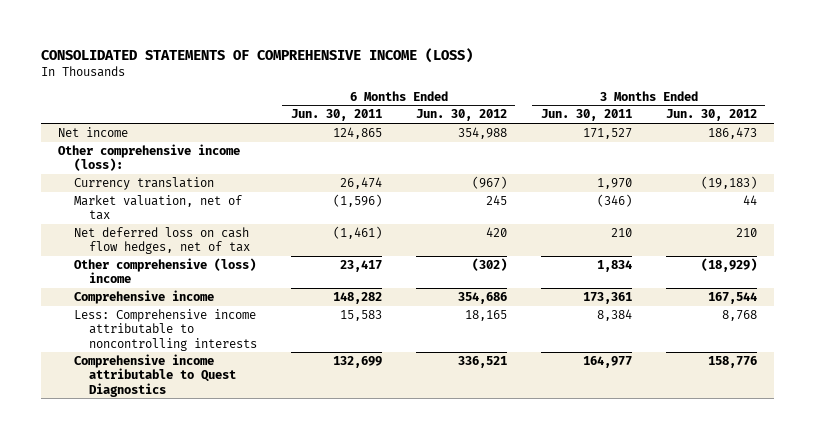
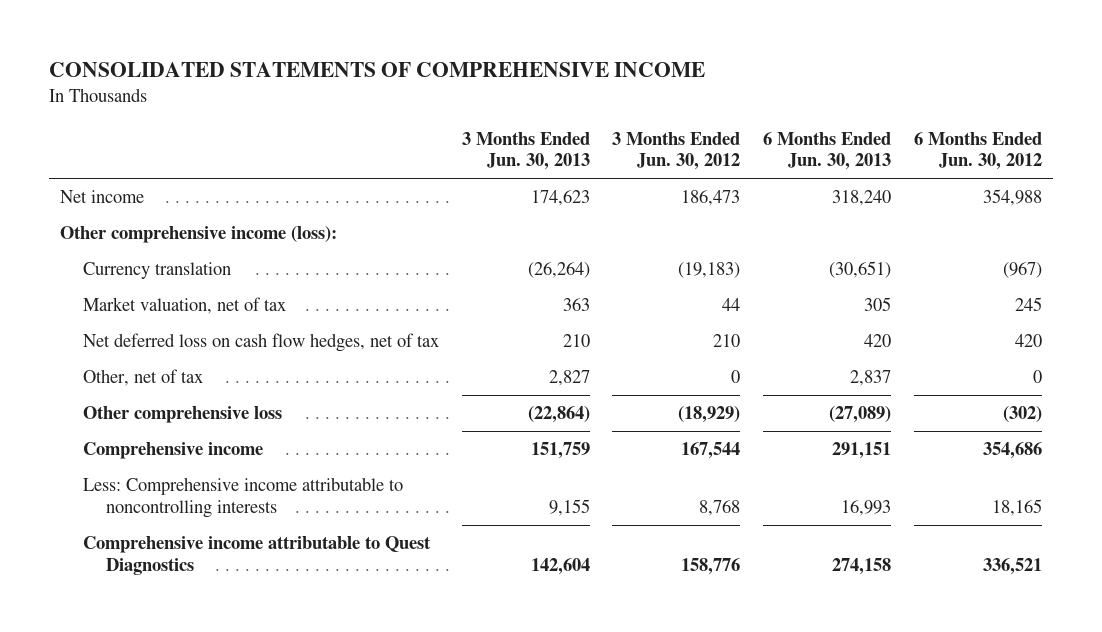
[41,47,474,63] CONSOLIDATED STATEMENTS OF COMPREHENSIVE INCOME (LOSS) -> [48,62,705,78] CONSOLIDATED STATEMENTS OF COMPREHENSIVE INCOME
[290,109,382,122] Jun. 30, 2011 -> none
[540,109,632,122] Jun. 30, 2011 -> none
none -> [461,131,590,171] 3 Months Ended Jun. 30, 2013
none -> [762,131,891,171] 6 Months Ended Jun. 30, 2013
none -> [82,369,203,387] Other, net of tax
[73,257,256,284] Other comprehensive (loss) income -> [82,406,282,424] Other comprehensive loss

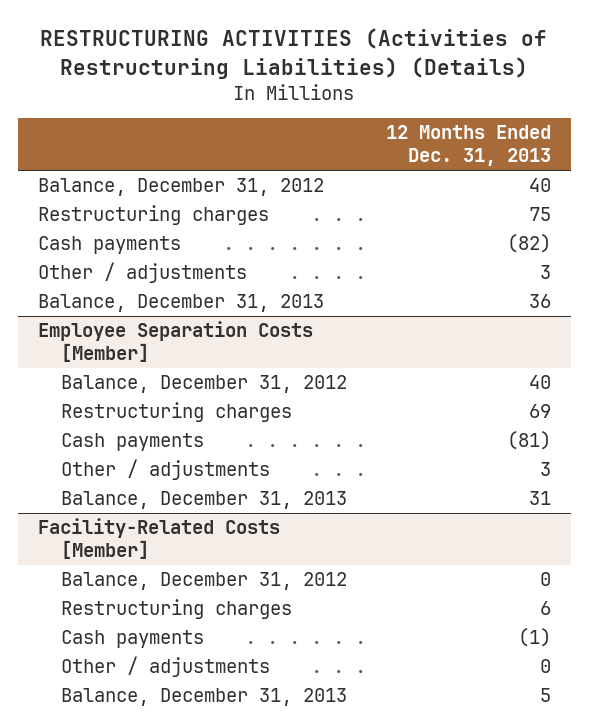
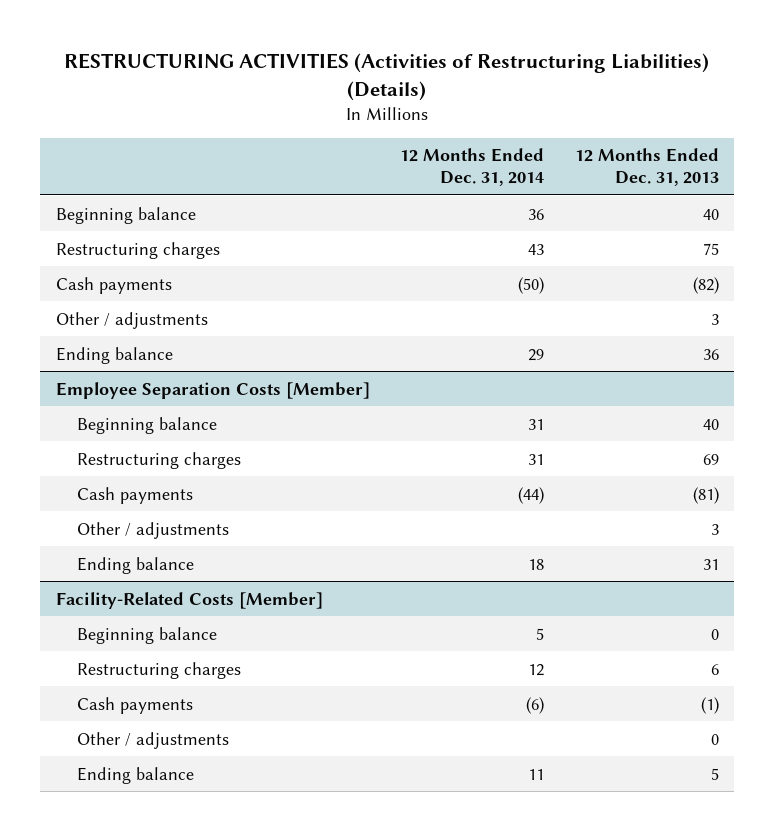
none -> [400,148,545,186] 12 Months Ended Dec. 31, 2014
[37,178,324,197] Balance, December 31, 2012 -> [55,206,196,224] Beginning balance
[37,294,324,313] Balance, December 31, 2013 -> [55,346,173,364] Ending balance
[60,375,347,394] Balance, December 31, 2012 -> [77,416,218,434] Beginning balance
[60,491,347,510] Balance, December 31, 2013 -> [77,556,195,574] Ending balance
[60,572,347,591] Balance, December 31, 2012 -> [77,626,218,644] Beginning balance
[60,688,347,707] Balance, December 31, 2013 -> [77,766,195,784] Ending balance

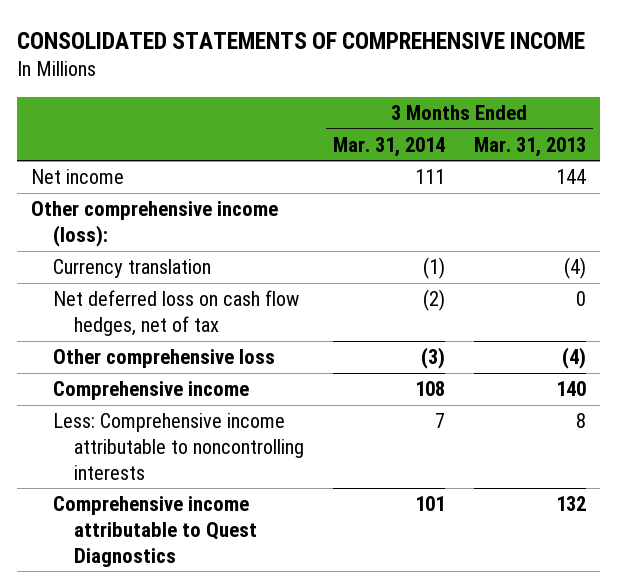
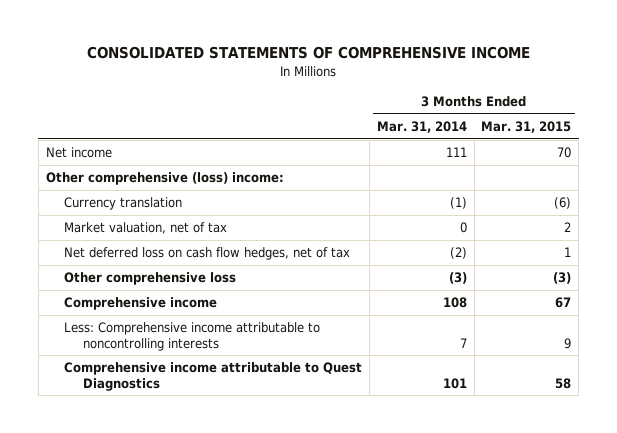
[473,136,586,157] Mar. 31, 2013 -> none
none -> [481,120,572,133] Mar. 31, 2015
[31,201,279,247] Other comprehensive income (loss): -> [45,172,284,186] Other comprehensive (loss) income:
none -> [64,222,228,235] Market valuation, net of tax

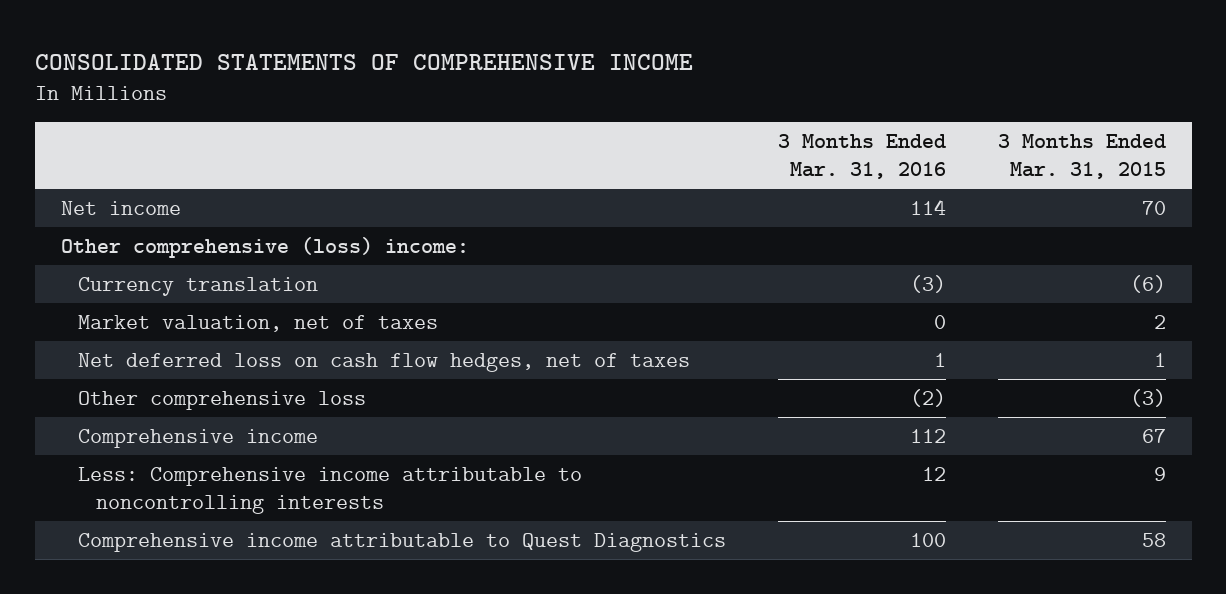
[376,120,467,133] Mar. 31, 2014 -> none
none -> [778,134,947,180] 3 Months Ended Mar. 31, 2016
[64,222,228,235] Market valuation, net of tax -> [78,314,439,332] Market valuation, net of taxes
[64,247,351,261] Net deferred loss on cash flow hedges, net of tax -> [78,352,691,372] Net deferred loss on cash flow hedges, net of taxes

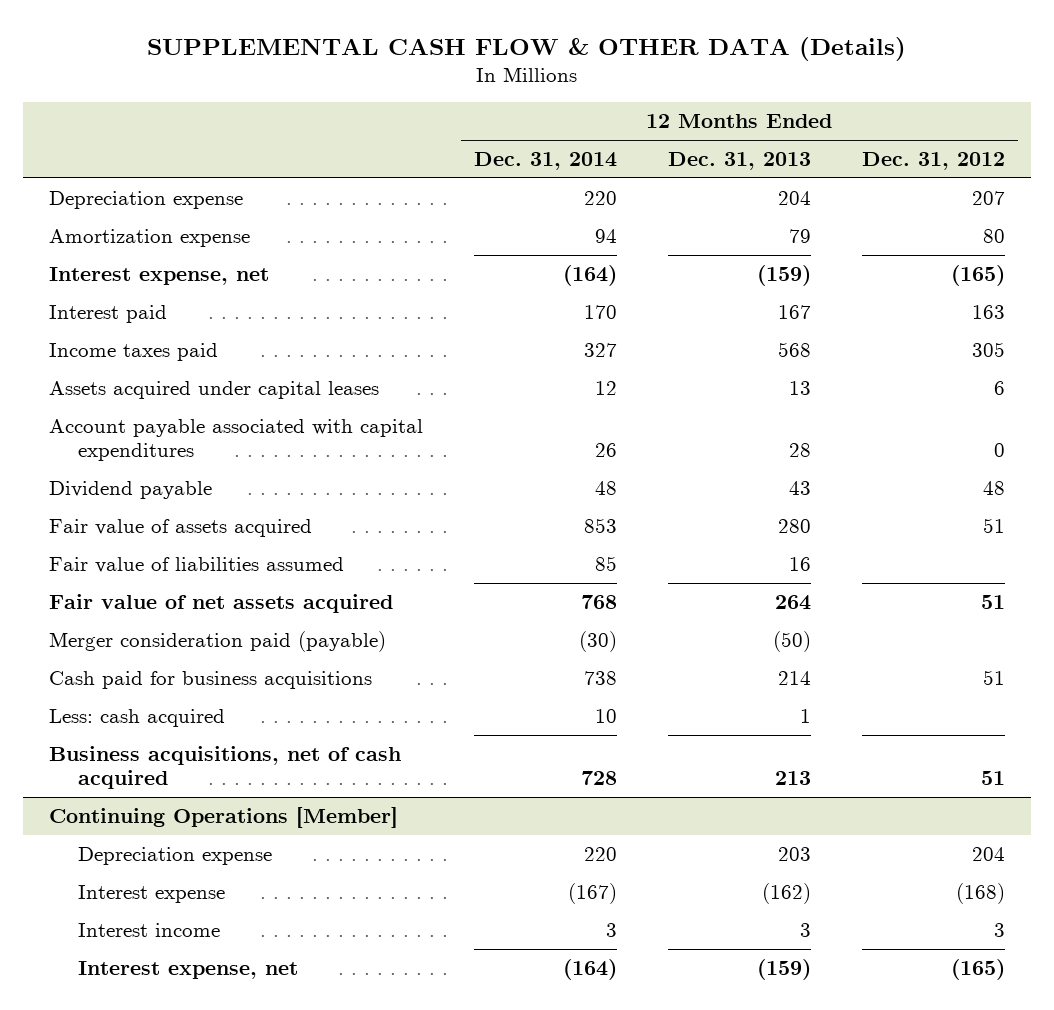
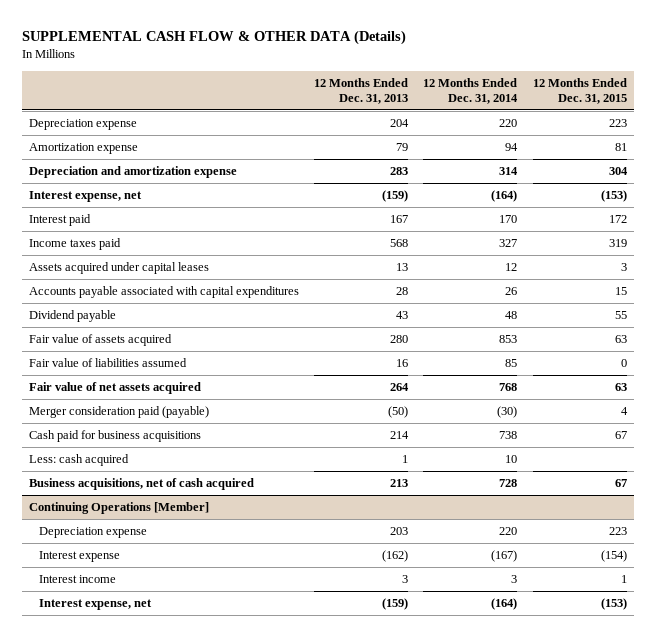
[861,151,1005,170] Dec. 31, 2012 -> none
none -> [532,77,627,104] 12 Months Ended Dec. 31, 2015
none -> [29,166,238,179] Depreciation and amortization expense
[48,418,423,461] Account payable associated with capital expenditures -> [29,286,300,299] Accounts payable associated with capital expenditures

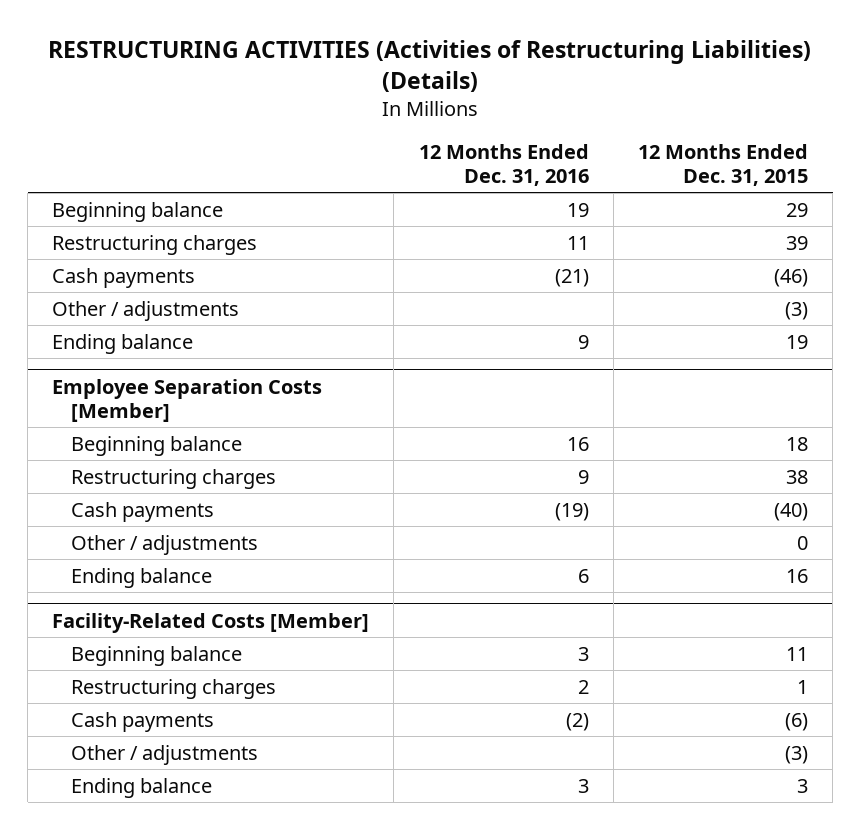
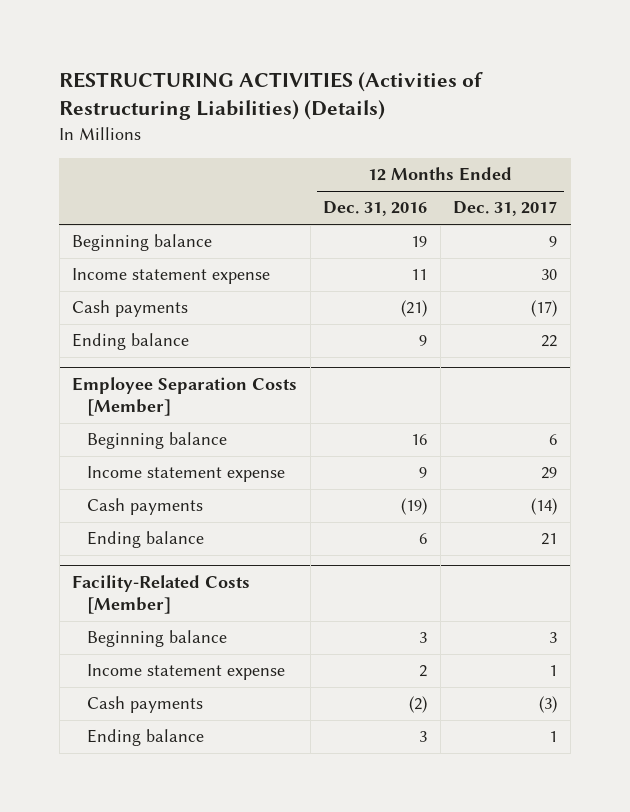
[638,144,809,187] 12 Months Ended Dec. 31, 2015 -> none
none -> [453,201,558,217] Dec. 31, 2017
[52,234,258,255] Restructuring charges -> [72,268,271,285] Income statement expense
[52,300,240,321] Other / adjustments -> none
[71,468,277,489] Restructuring charges -> [87,466,286,483] Income statement expense
[71,534,259,555] Other / adjustments -> none
[71,678,277,699] Restructuring charges -> [87,664,286,681] Income statement expense
[71,744,259,765] Other / adjustments -> none

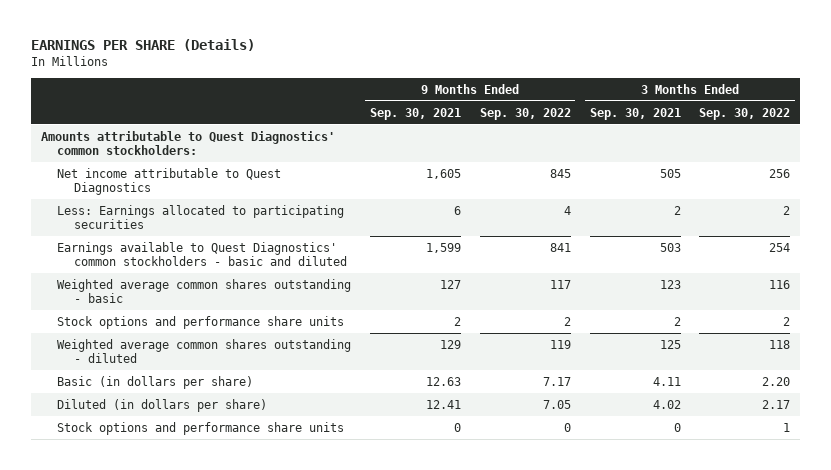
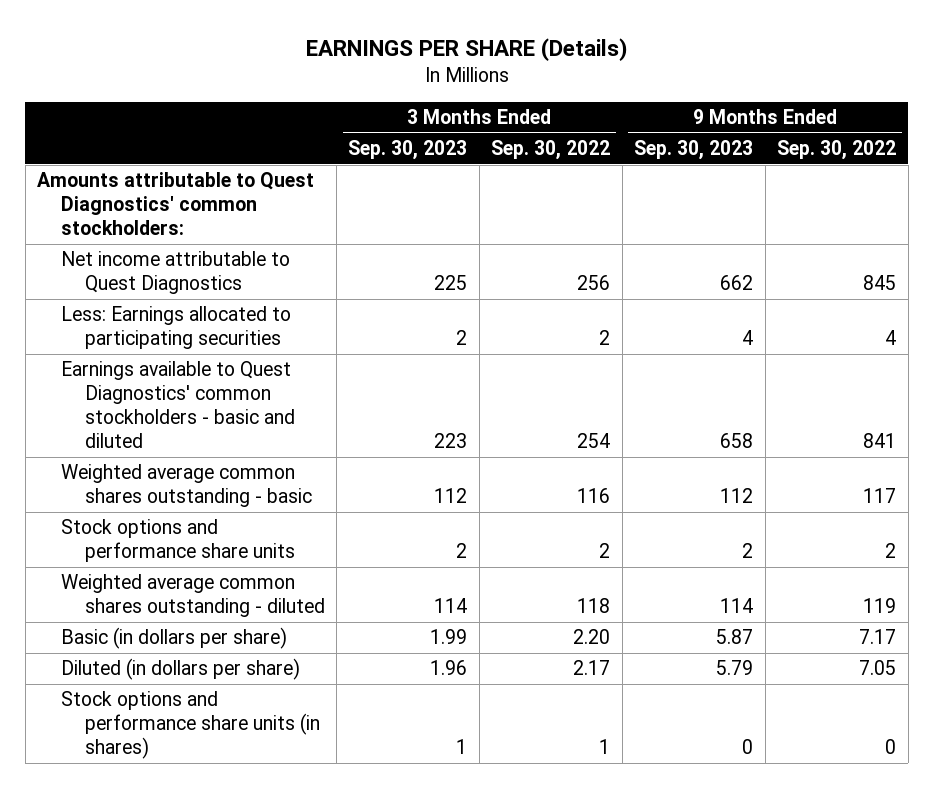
[370,107,462,120] Sep. 30, 2021 -> none
[589,107,681,120] Sep. 30, 2021 -> none
none -> [348,140,468,161] Sep. 30, 2023
none -> [634,140,754,161] Sep. 30, 2023
[57,421,345,435] Stock options and performance share units -> [60,691,320,760] Stock options and performance share units (in shares)

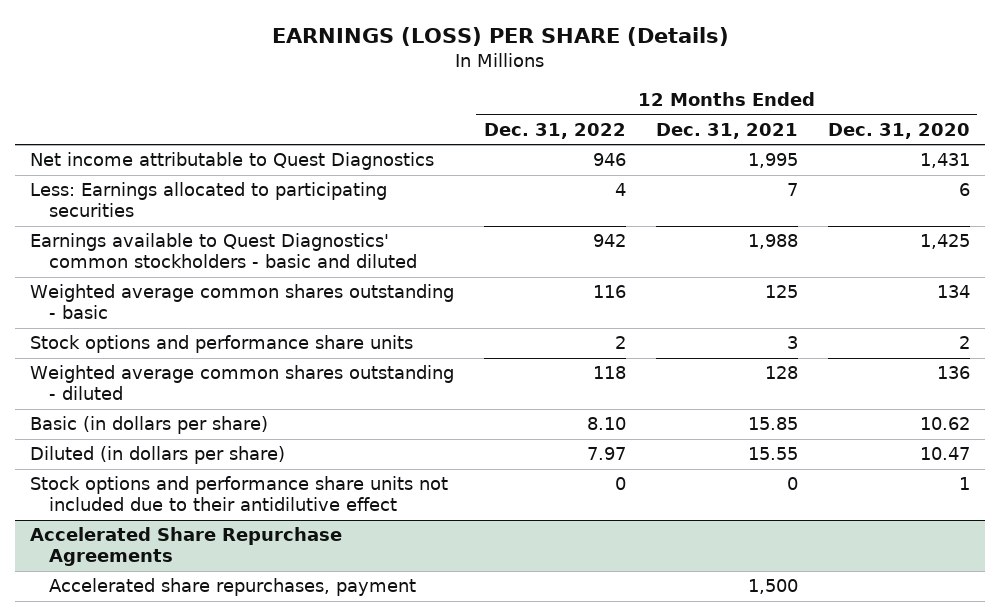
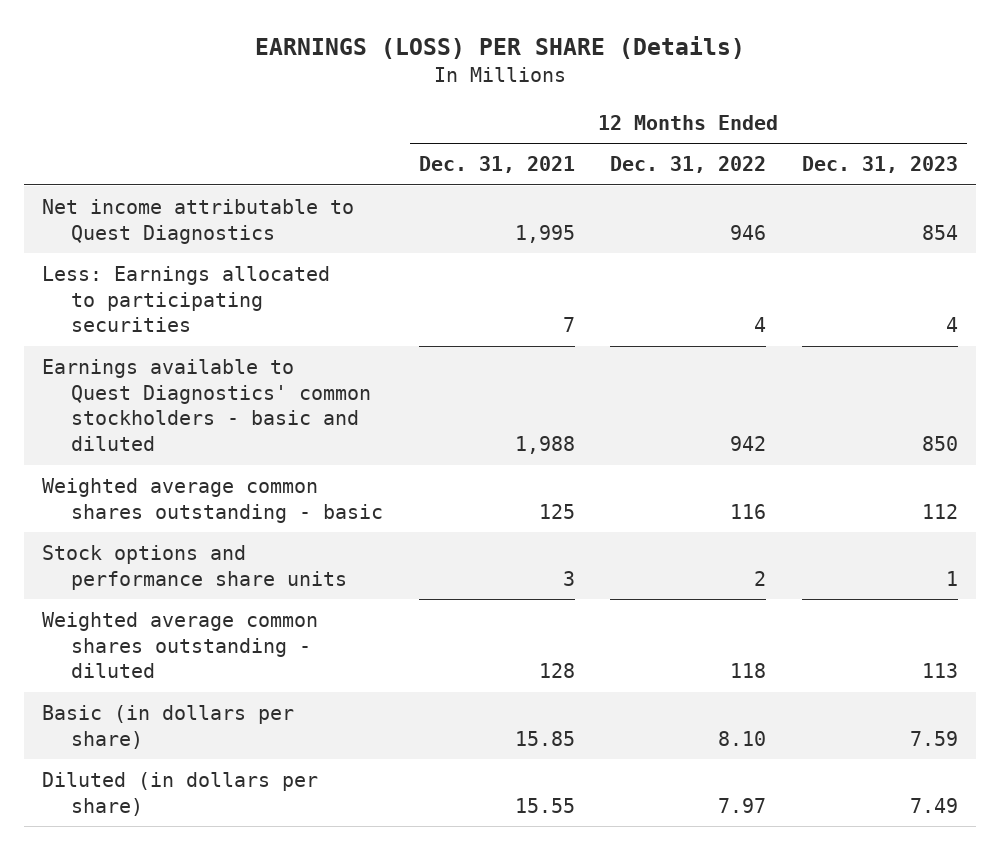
[827,122,970,139] Dec. 31, 2020 -> none
none -> [801,156,958,174] Dec. 31, 2023
[29,476,448,512] Stock options and performance share units not included due to their antidilutive effect -> none
[29,527,342,567] Accelerated Share Repurchase Agreements -> none
[49,578,417,597] Accelerated share repurchases, payment -> none

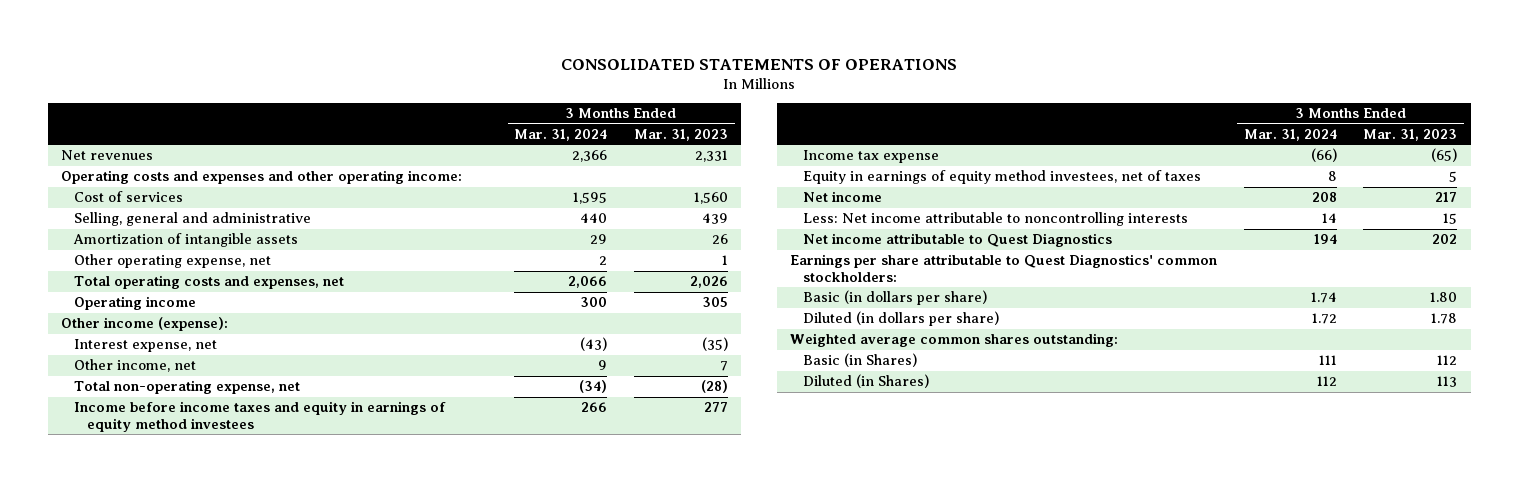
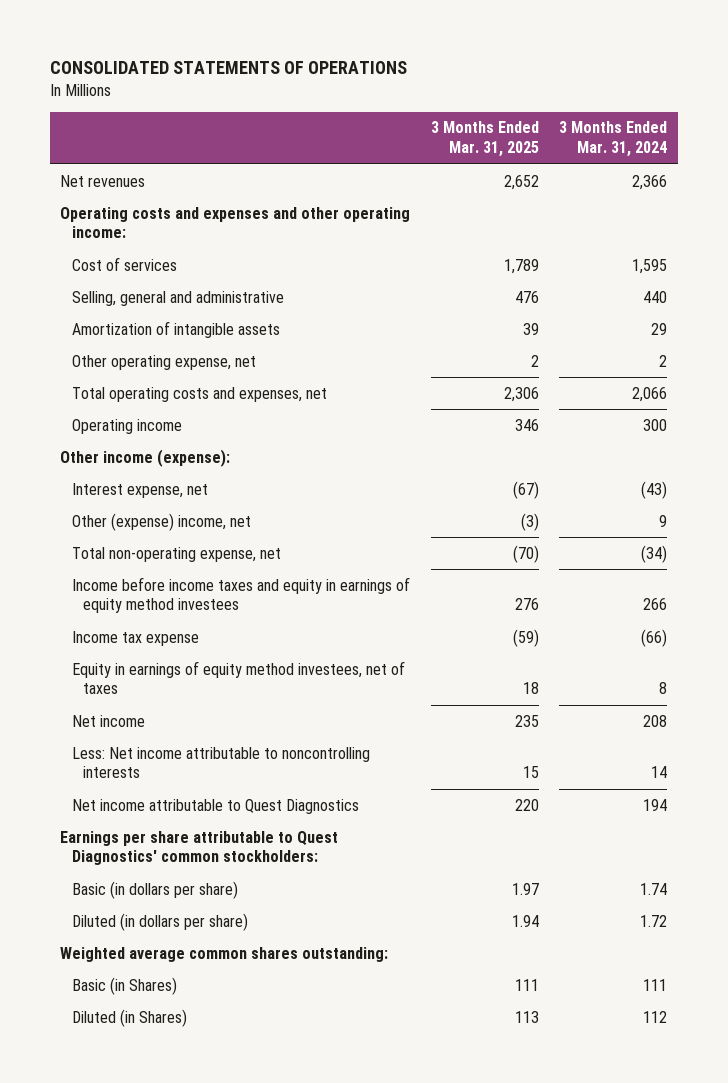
[633,129,728,142] Mar. 31, 2023 -> none
none -> [430,121,539,158] 3 Months Ended Mar. 31, 2025
[73,359,196,373] Other income, net -> [71,512,251,531] Other (expense) income, net

